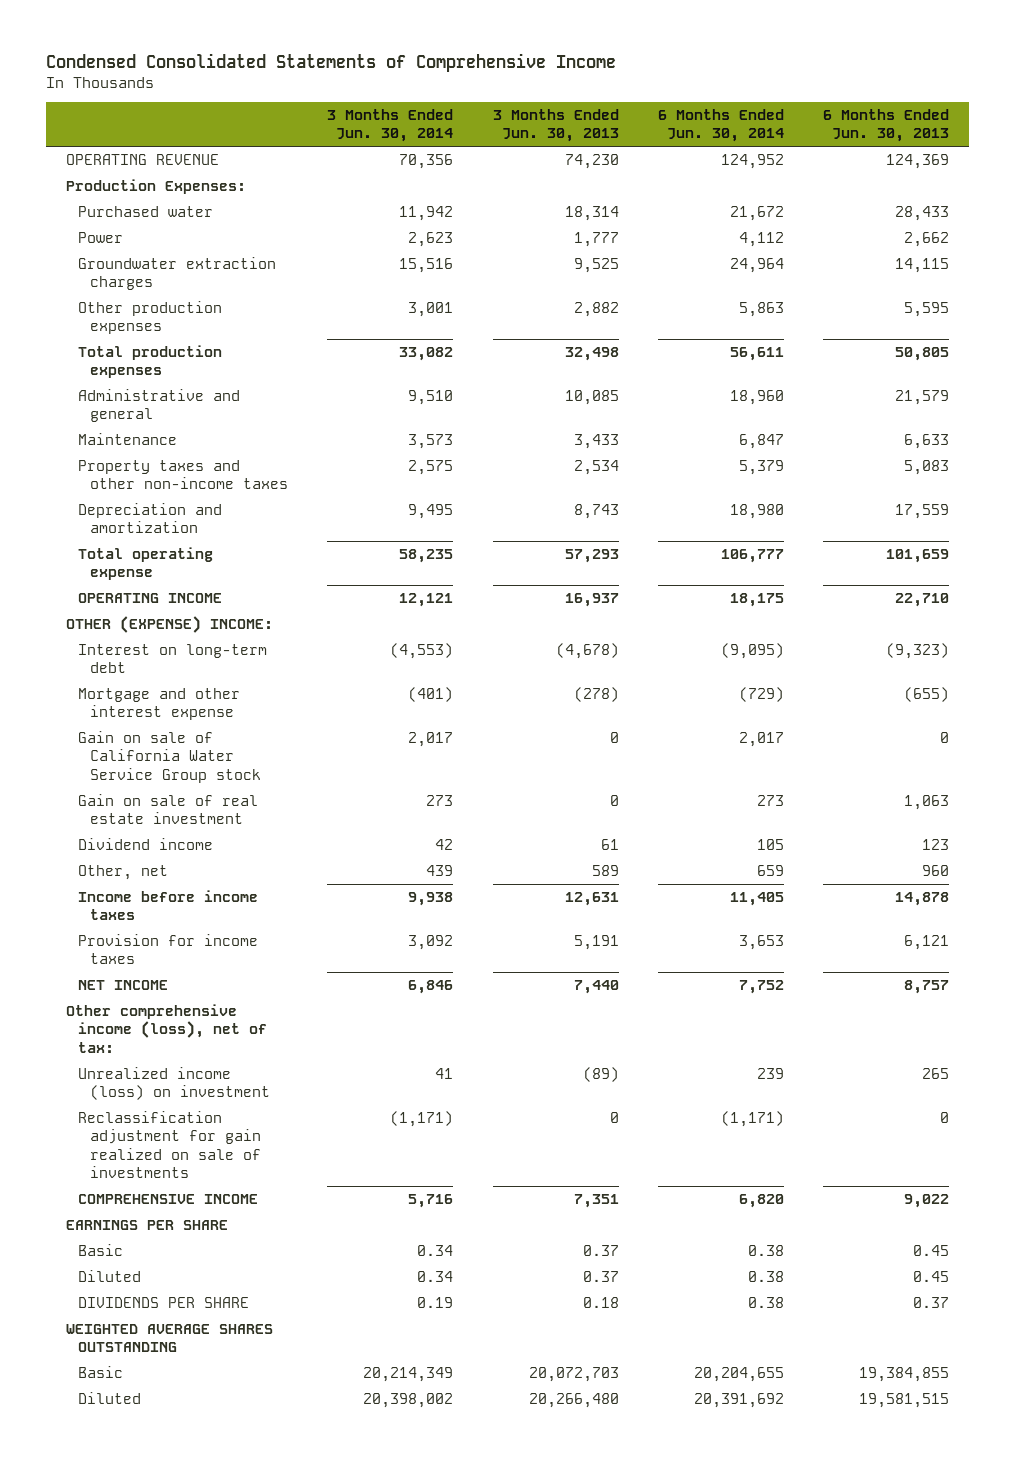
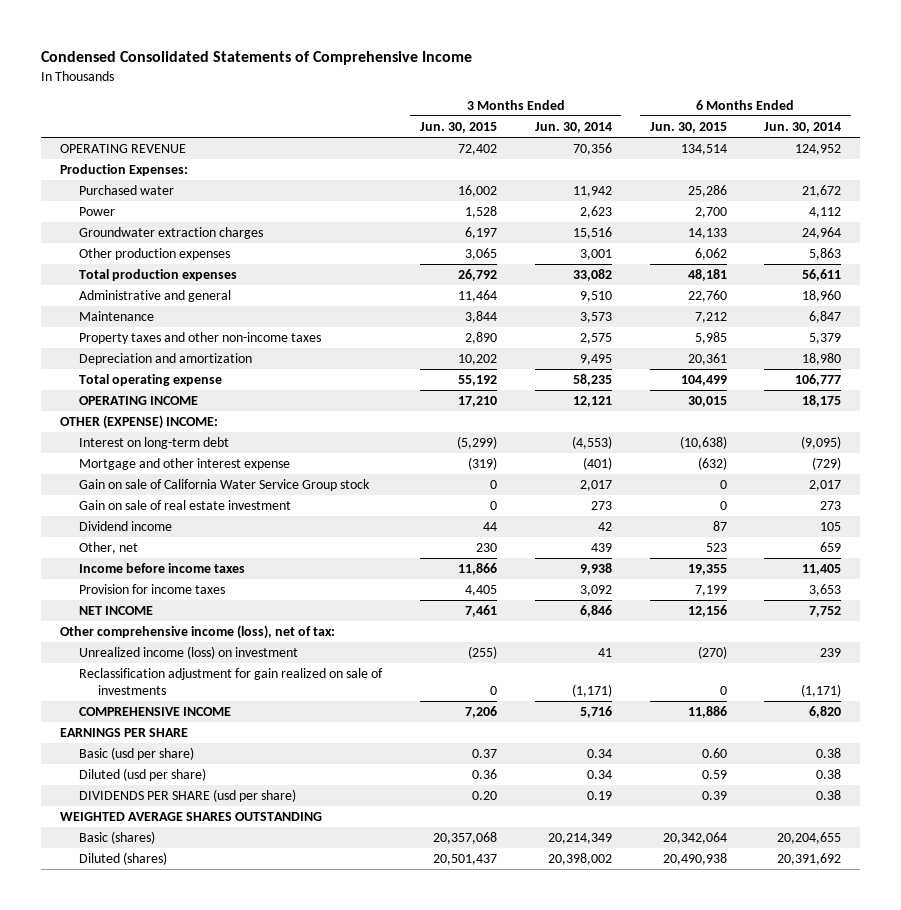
[492,108,619,143] 3 Months Ended Jun. 30, 2013 -> none
[823,108,950,143] 6 Months Ended Jun. 30, 2013 -> none
none -> [419,122,497,134] Jun. 30, 2015
none -> [649,122,727,134] Jun. 30, 2015
[78,1244,124,1257] Basic -> [78,747,194,761] Basic (usd per share)
[78,1270,142,1283] Diluted -> [78,768,206,782] Diluted (usd per share)
[78,1297,250,1309] DIVIDENDS PER SHARE -> [78,789,296,803] DIVIDENDS PER SHARE (usd per share)
[78,1366,124,1379] Basic -> [78,831,155,845] Basic (shares)
[78,1392,142,1405] Diluted -> [78,852,167,866] Diluted (shares)

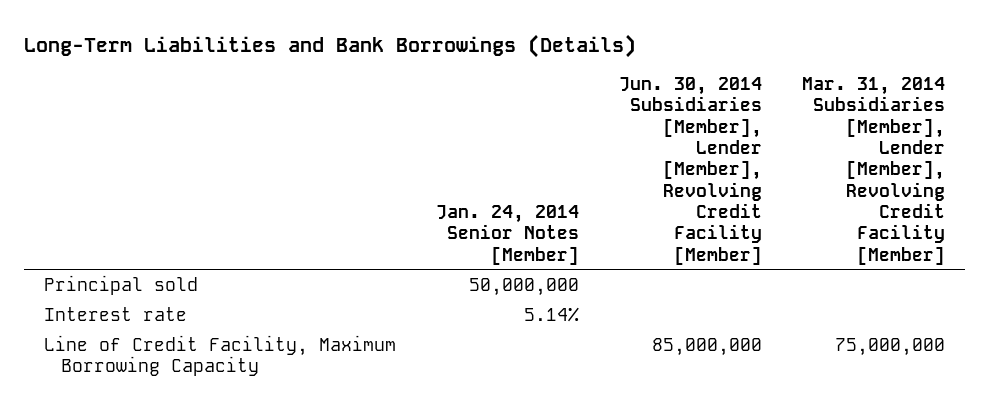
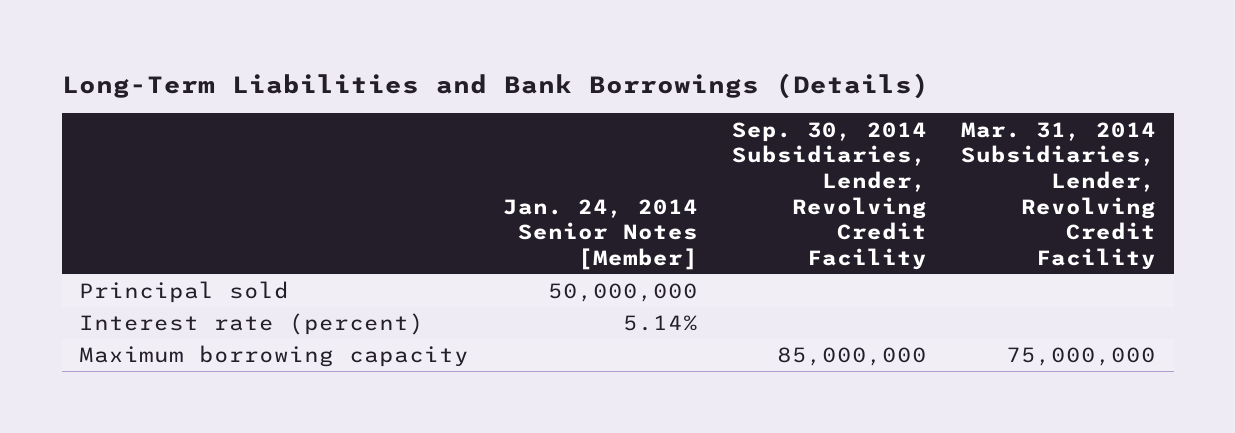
[618,77,762,265] Jun. 30, 2014 Subsidiaries [Member], Lender [Member], Revolving Credit Facility [Member] -> none
[801,77,945,265] Mar. 31, 2014 Subsidiaries [Member], Lender [Member], Revolving Credit Facility [Member] -> none
none -> [732,121,928,270] Sep. 30, 2014 Subsidiaries, Lender, Revolving Credit Facility
none -> [961,121,1157,270] Mar. 31, 2014 Subsidiaries, Lender, Revolving Credit Facility
[44,306,188,321] Interest rate -> [78,313,424,336] Interest rate (percent)
[44,334,397,377] Line of Credit Facility, Maximum Borrowing Capacity -> [78,345,469,368] Maximum borrowing capacity

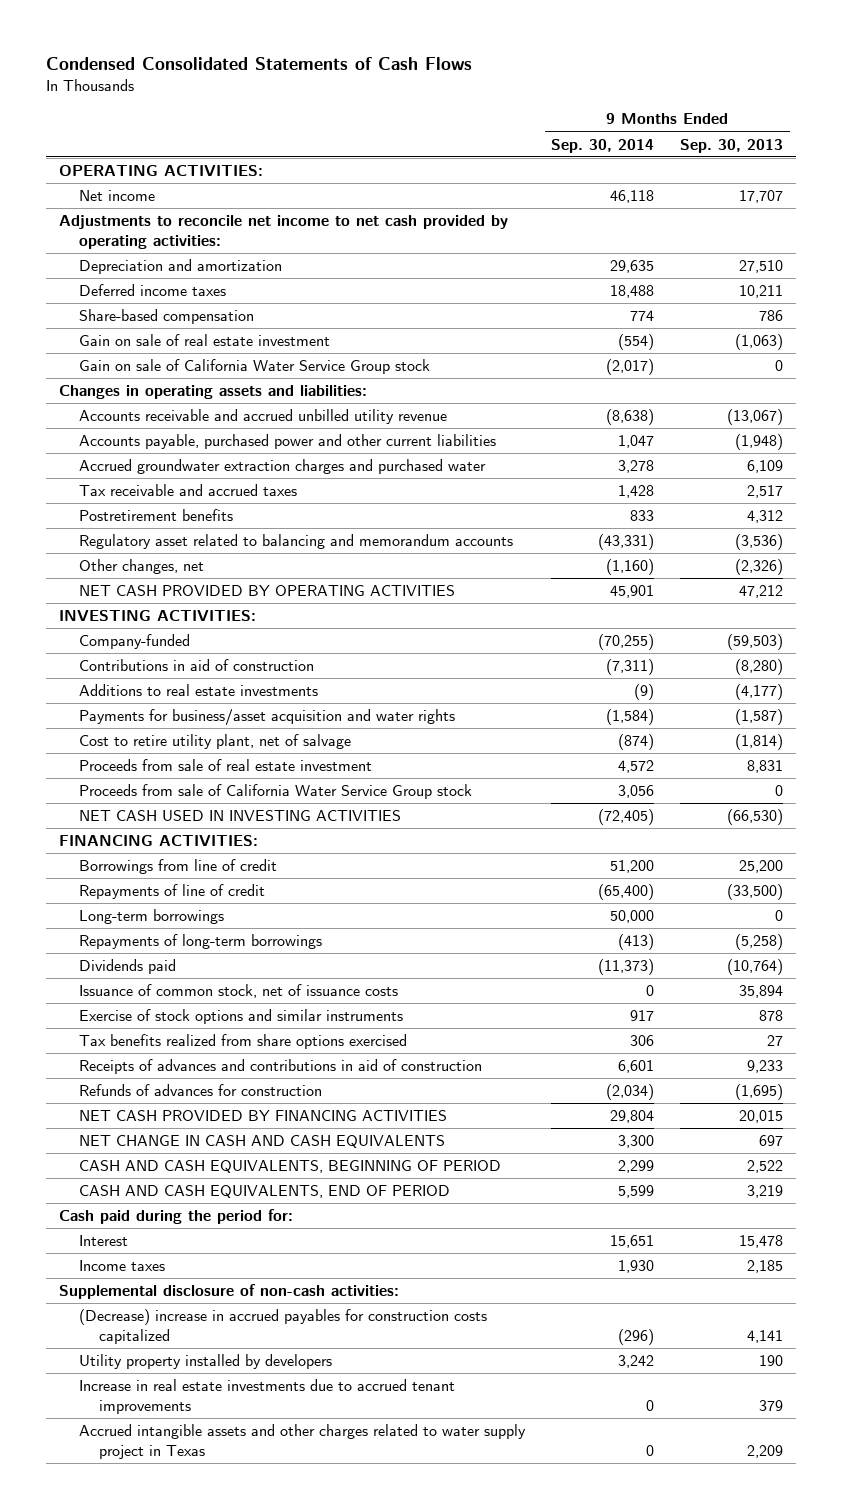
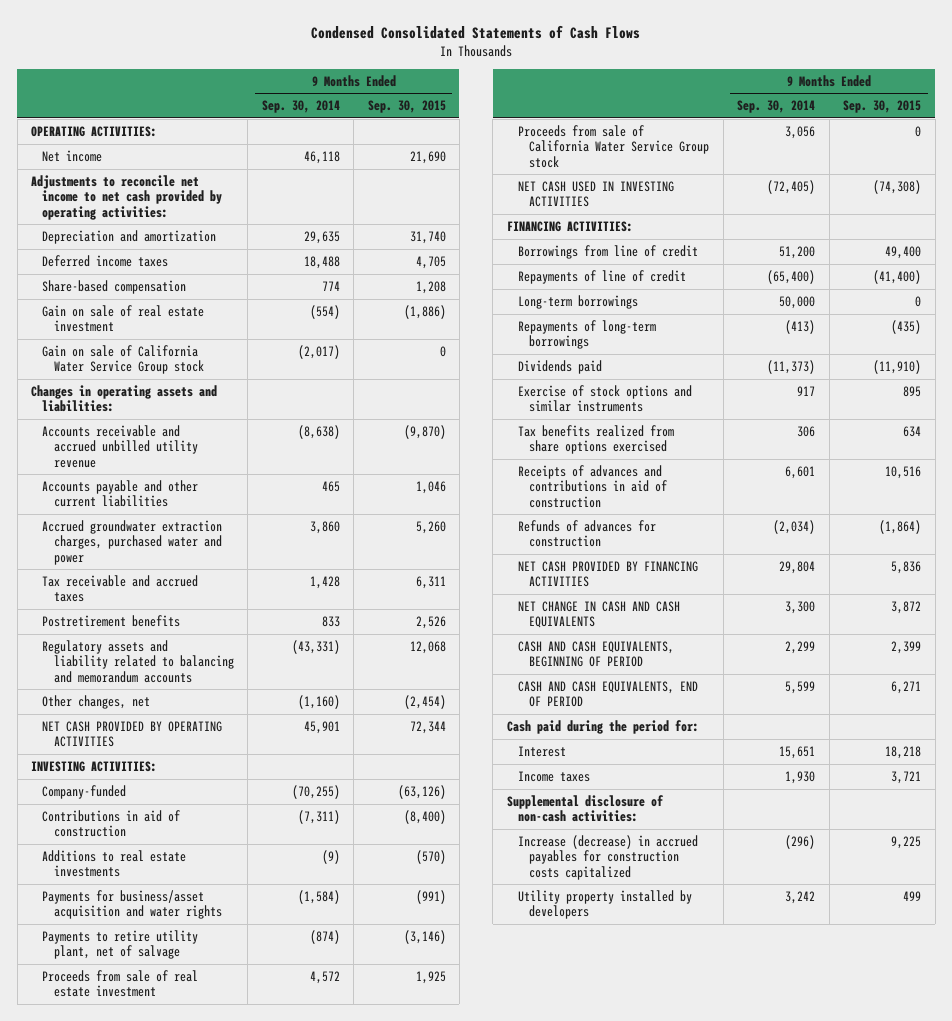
[680,138,784,153] Sep. 30, 2013 -> none
none -> [367,100,446,114] Sep. 30, 2015
[79,434,497,450] Accounts payable, purchased power and other current liabilities -> [42,479,199,508] Accounts payable and other current liabilities
[618,435,655,449] 1,047 -> [321,480,340,492] 465
[79,459,487,475] Accrued groundwater extraction charges and purchased water -> [42,519,223,565] Accrued groundwater extraction charges, purchased water and power
[618,460,655,474] 3,278 -> [309,520,340,534] 3,860
[79,534,514,550] Regulatory asset related to balancing and memorandum accounts -> [42,639,234,683] Regulatory assets and liability related to balancing and memorandum accounts
[79,734,352,750] Cost to retire utility plant, net of salvage -> [42,929,199,960] Payments to retire utility plant, net of salvage
[79,984,399,999] Issuance of common stock, net of issuance costs -> none
[79,1309,488,1344] (Decrease) increase in accrued payables for construction costs capitalized -> [517,834,698,880] Increase (decrease) in accrued payables for construction costs capitalized
[79,1379,456,1414] Increase in real estate investments due to accrued tenant improvements -> none
[79,1424,527,1459] Accrued intangible assets and other charges related to water supply project in Texas -> none

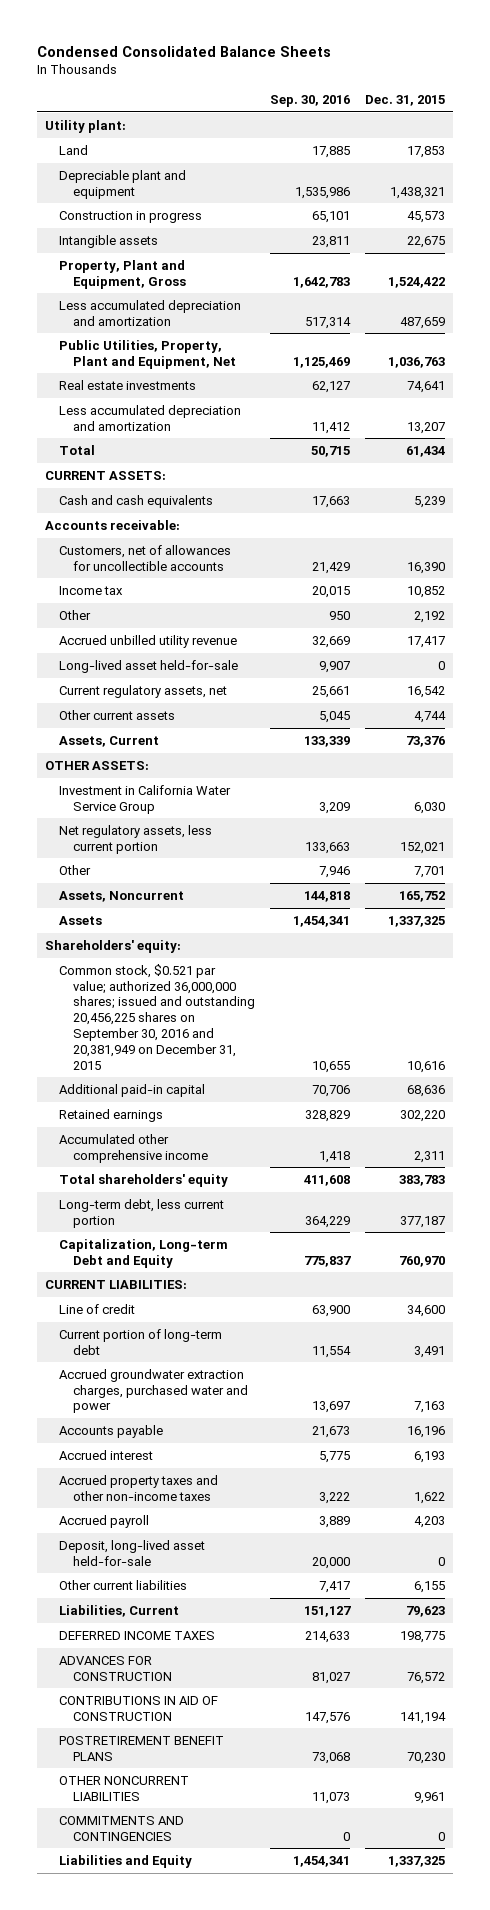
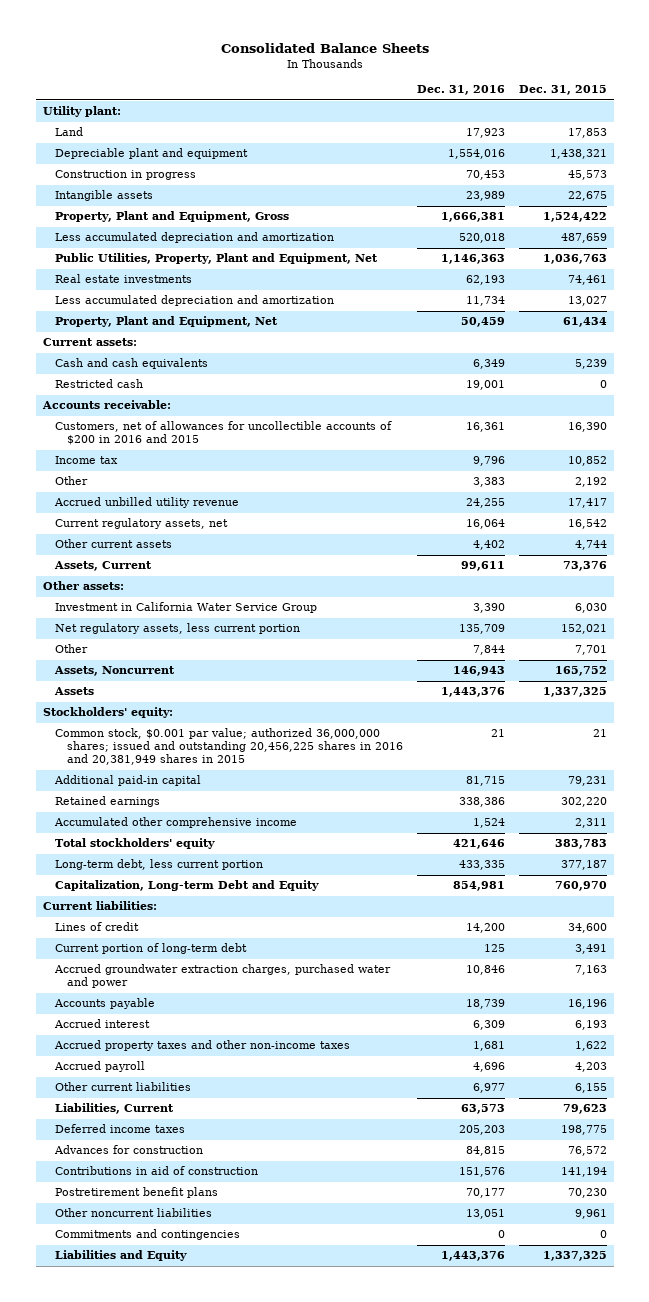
[37,45,332,57] Condensed Consolidated Balance Sheets -> [220,42,429,53] Consolidated Balance Sheets
[270,94,351,107] Sep. 30, 2016 -> none
none -> [416,85,505,96] Dec. 31, 2016
[407,380,446,393] 74,641 -> [567,275,607,286] 74,461
[407,421,446,434] 13,207 -> [567,296,607,307] 13,027
[58,444,95,455] Total -> [54,316,278,328] Property, Plant and Equipment, Net
[44,470,166,480] CURRENT ASSETS: -> [42,338,137,347] Current assets:
none -> [54,379,143,389] Restricted cash
[58,544,231,571] Customers, net of allowances for uncollectible accounts -> [54,421,392,446] Customers, net of allowances for uncollectible accounts of $200 in 2016 and 2015
[58,659,238,673] Long-lived asset held-for-sale -> none
[44,760,149,770] OTHER ASSETS: -> [42,581,124,591] Other assets:
[44,939,181,953] Shareholders' equity: -> [42,707,173,719] Stockholders' equity:
[58,963,256,1070] Common stock, $0.521 par value; authorized 36,000,000 shares; issued and outstanding 20,456,225 shares on September 30, 2016 and 20,381,949 on December 31, 2015 -> [54,728,403,766] Common stock, $0.001 par value; authorized 36,000,000 shares; issued and outstanding 20,456,225 shares in 2016 and 20,381,949 shares in 2015
[407,1060,446,1073] 10,616 -> [592,729,607,738] 21
[407,1084,446,1097] 68,636 -> [567,776,607,787] 79,231
[58,1173,228,1187] Total shareholders' equity -> [54,838,215,850] Total stockholders' equity
[44,1279,187,1289] CURRENT LIABILITIES: -> [42,901,157,911] Current liabilities:
[58,1303,135,1314] Line of credit -> [54,922,139,932] Lines of credit
[58,1539,205,1566] Deposit, long-lived asset held-for-sale -> none
[58,1630,215,1640] DEFERRED INCOME TAXES -> [54,1124,185,1134] Deferred income taxes
[58,1655,173,1681] ADVANCES FOR CONSTRUCTION -> [53,1145,203,1155] Advances for construction
[58,1695,218,1721] CONTRIBUTIONS IN AID OF CONSTRUCTION -> [54,1166,258,1176] Contributions in aid of construction
[58,1735,224,1761] POSTRETIREMENT BENEFIT PLANS -> [54,1187,218,1199] Postretirement benefit plans
[58,1775,189,1801] OTHER NONCURRENT LIABILITIES -> [54,1208,212,1218] Other noncurrent liabilities
[58,1815,184,1841] COMMITMENTS AND CONTINGENCIES -> [54,1229,240,1241] Commitments and contingencies

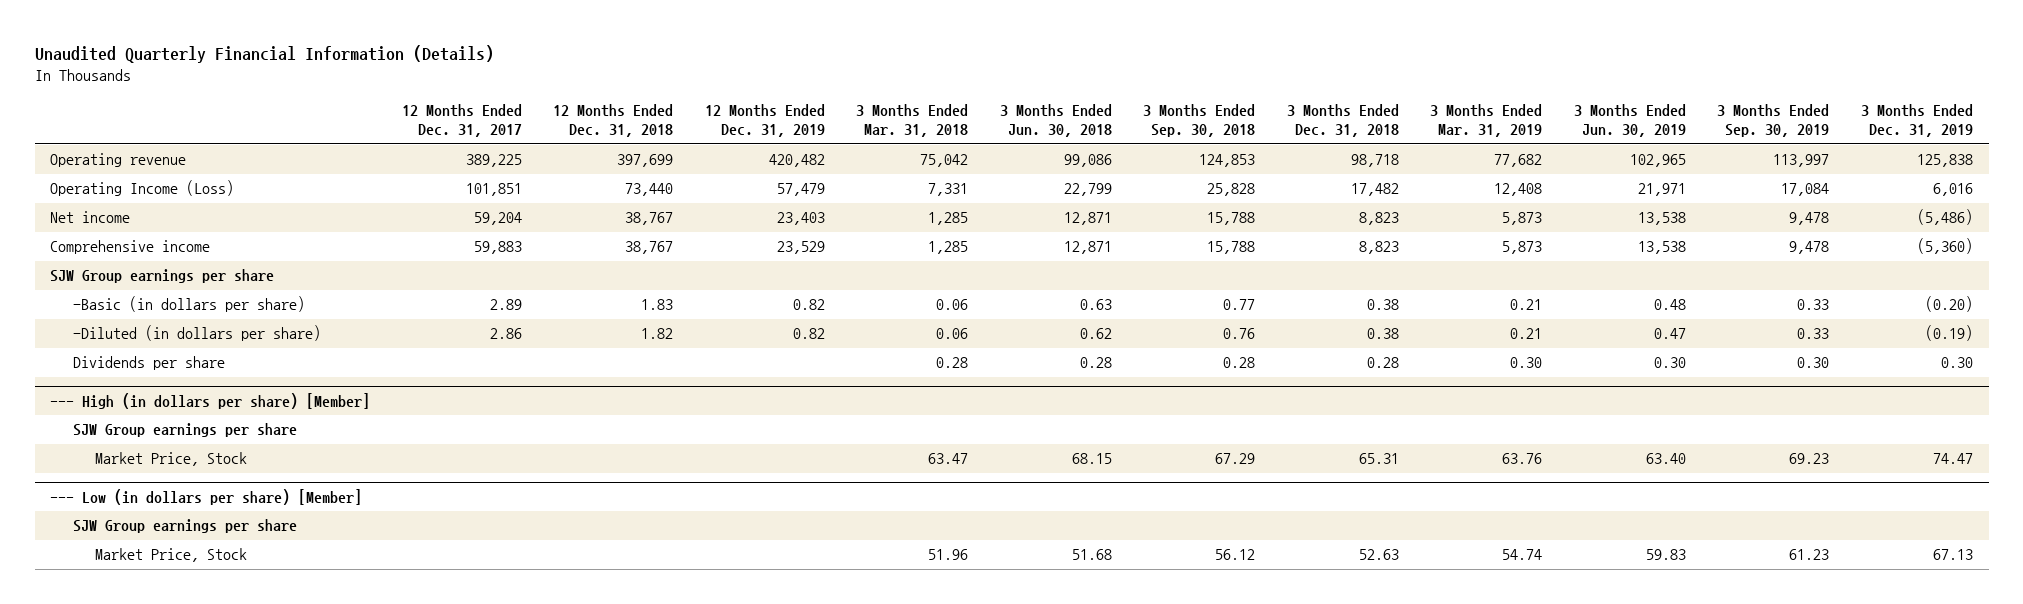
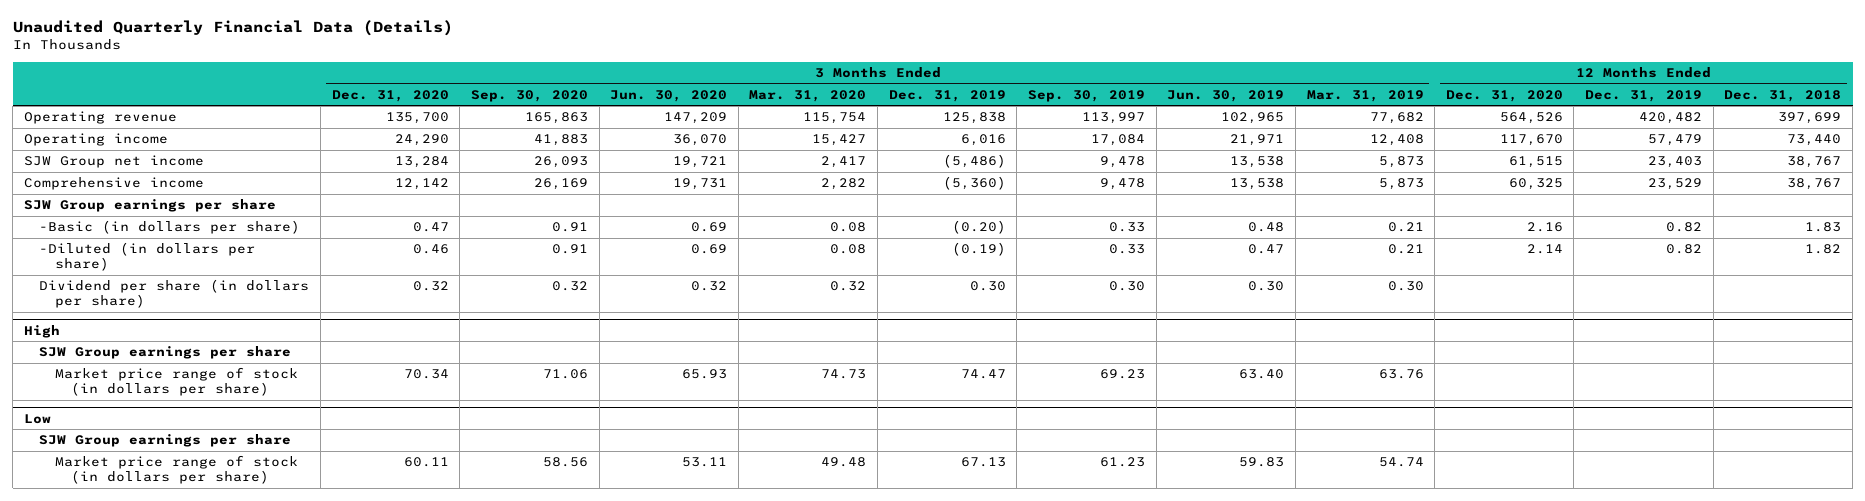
[34,44,494,63] Unaudited Quarterly Financial Information (Details) -> [12,20,453,37] Unaudited Quarterly Financial Data (Details)
[401,103,522,138] 12 Months Ended Dec. 31, 2017 -> none
[856,103,969,138] 3 Months Ended Mar. 31, 2018 -> none
[999,103,1112,138] 3 Months Ended Jun. 30, 2018 -> none
[1143,103,1256,138] 3 Months Ended Sep. 30, 2018 -> none
[1286,103,1399,138] 3 Months Ended Dec. 31, 2018 -> none
none -> [331,90,449,103] Dec. 31, 2020
none -> [470,90,588,103] Sep. 30, 2020
none -> [610,90,728,103] Jun. 30, 2020
none -> [749,90,867,103] Mar. 31, 2020
none -> [1445,90,1563,103] Dec. 31, 2020
[50,180,235,197] Operating Income (Loss) -> [23,133,168,147] Operating income
[50,211,131,224] Net income -> [23,155,204,169] SJW Group net income
[72,356,225,371] Dividends per share -> [39,279,310,309] Dividend per share (in dollars per share)
[50,392,371,409] --- High (in dollars per share) [Member] -> [23,324,60,338] High
[95,452,248,467] Market Price, Stock -> [55,367,299,397] Market price range of stock (in dollars per share)
[50,488,363,505] --- Low (in dollars per share) [Member] -> [23,413,51,424] Low
[95,548,248,563] Market Price, Stock -> [55,455,299,485] Market price range of stock (in dollars per share)

